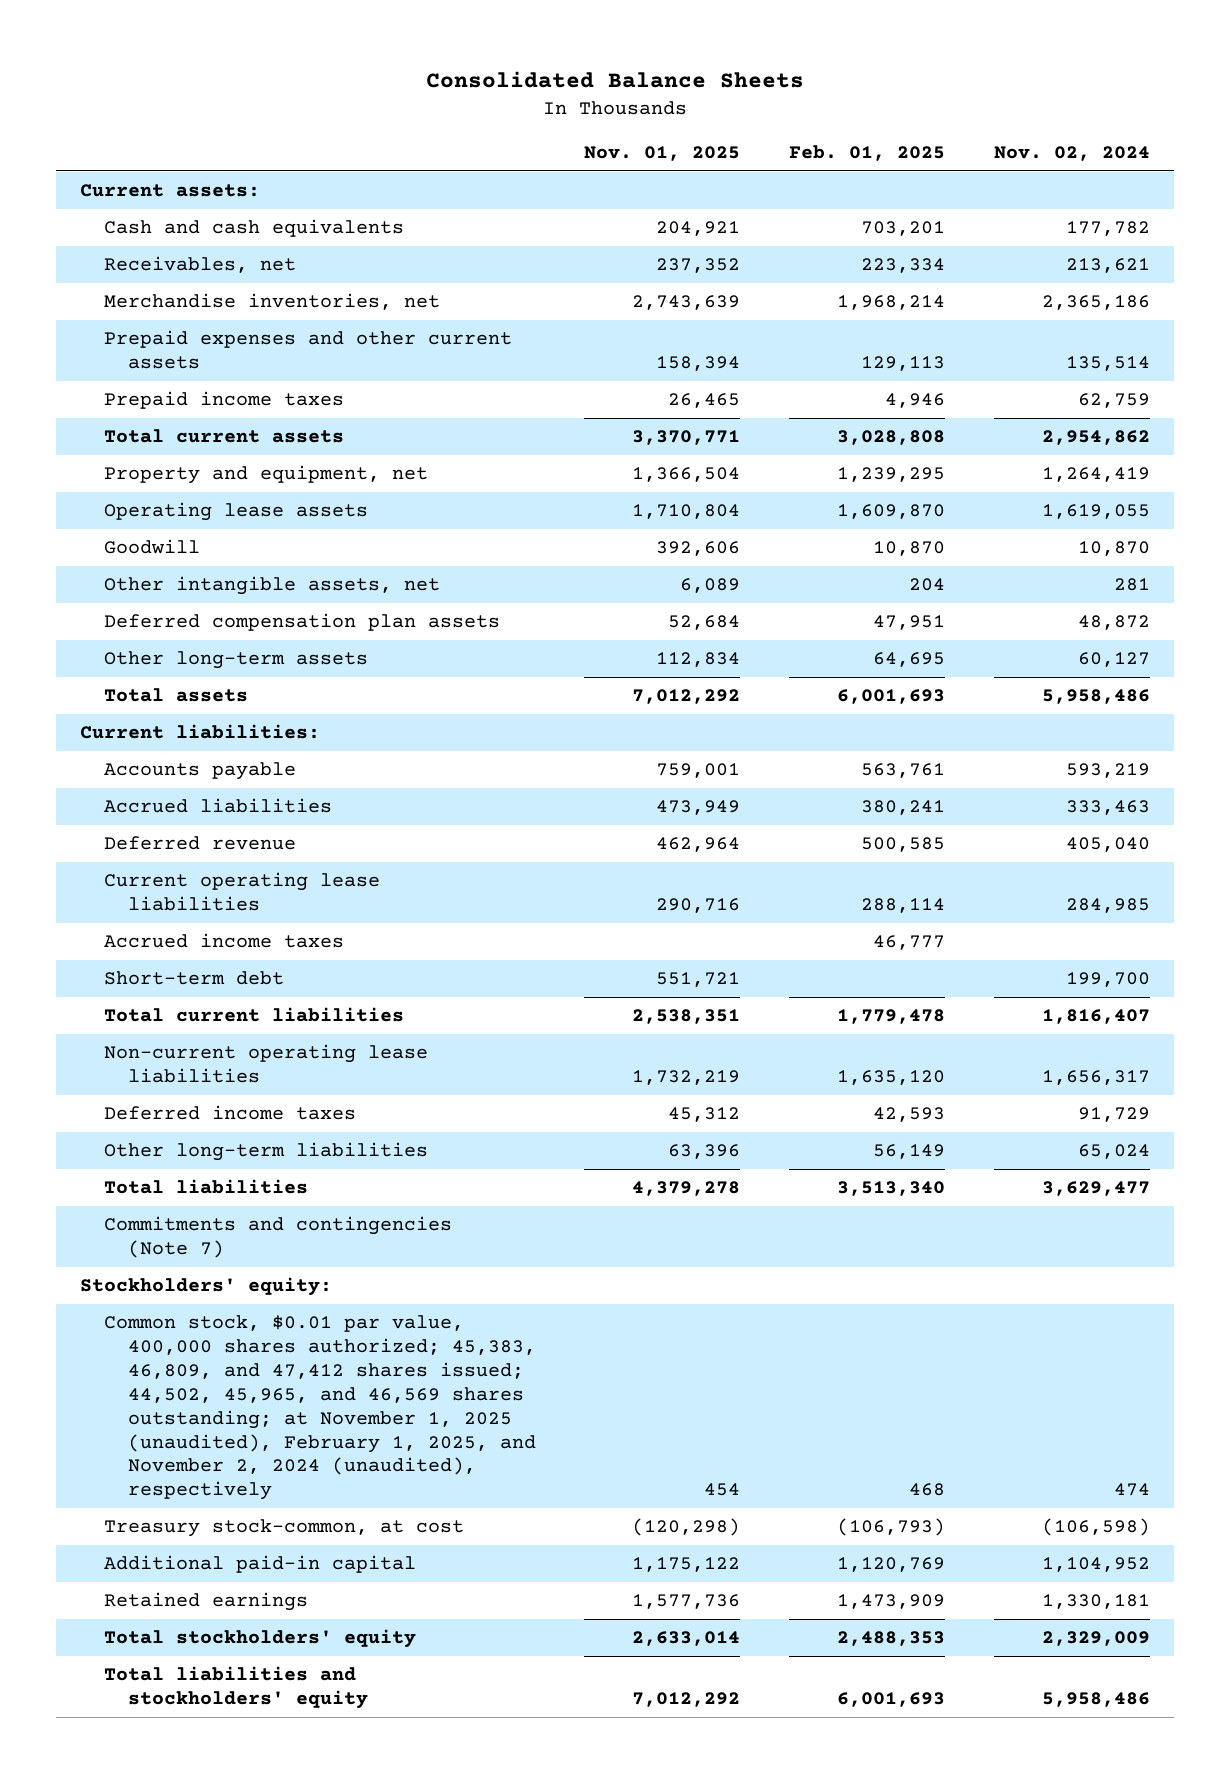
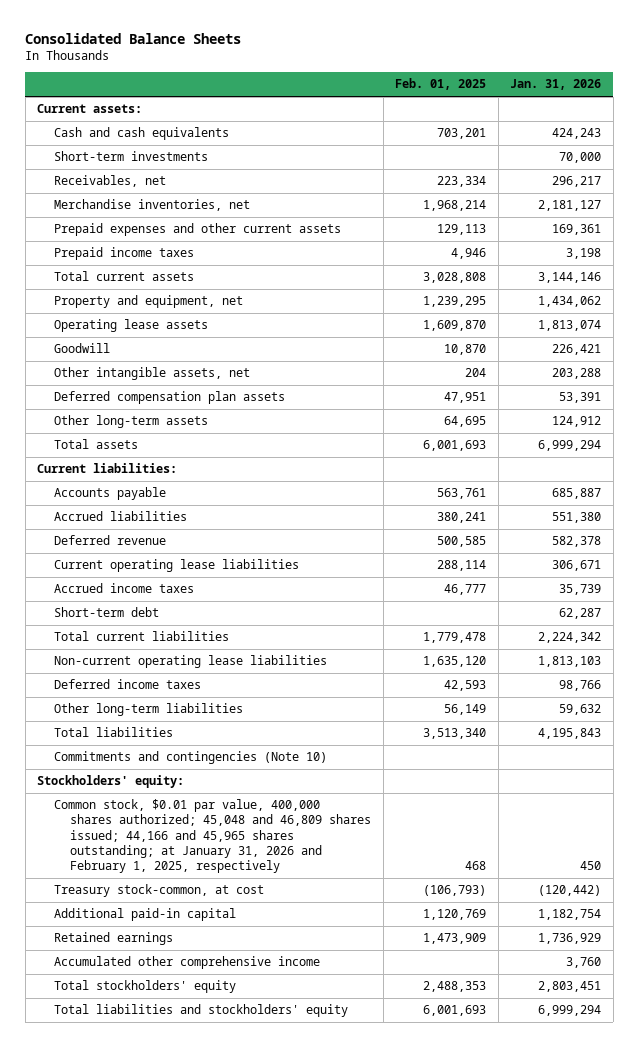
[584,146,741,162] Nov. 01, 2025 -> none
[993,146,1150,162] Nov. 02, 2024 -> none
none -> [510,79,602,91] Jan. 31, 2026
none -> [53,151,208,162] Short-term investments
[103,1216,452,1259] Commitments and contingencies (Note 7) -> [53,751,327,765] Commitments and contingencies (Note 10)
[103,1315,536,1501] Common stock, $0.01 par value, 400,000 shares authorized; 45,383, 46,809, and 47,412 shares issued; 44,502, 45,965, and 46,569 shares outstanding; at November 1, 2025 (unaudited), February 1, 2025, and November 2, 2024 (unaudited), respectively -> [53,799,372,873] Common stock, $0.01 par value, 400,000 shares authorized; 45,048 and 46,809 shares issued; 44,166 and 45,965 shares outstanding; at January 31, 2026 and February 1, 2025, respectively
none -> [53,956,320,970] Accumulated other comprehensive income

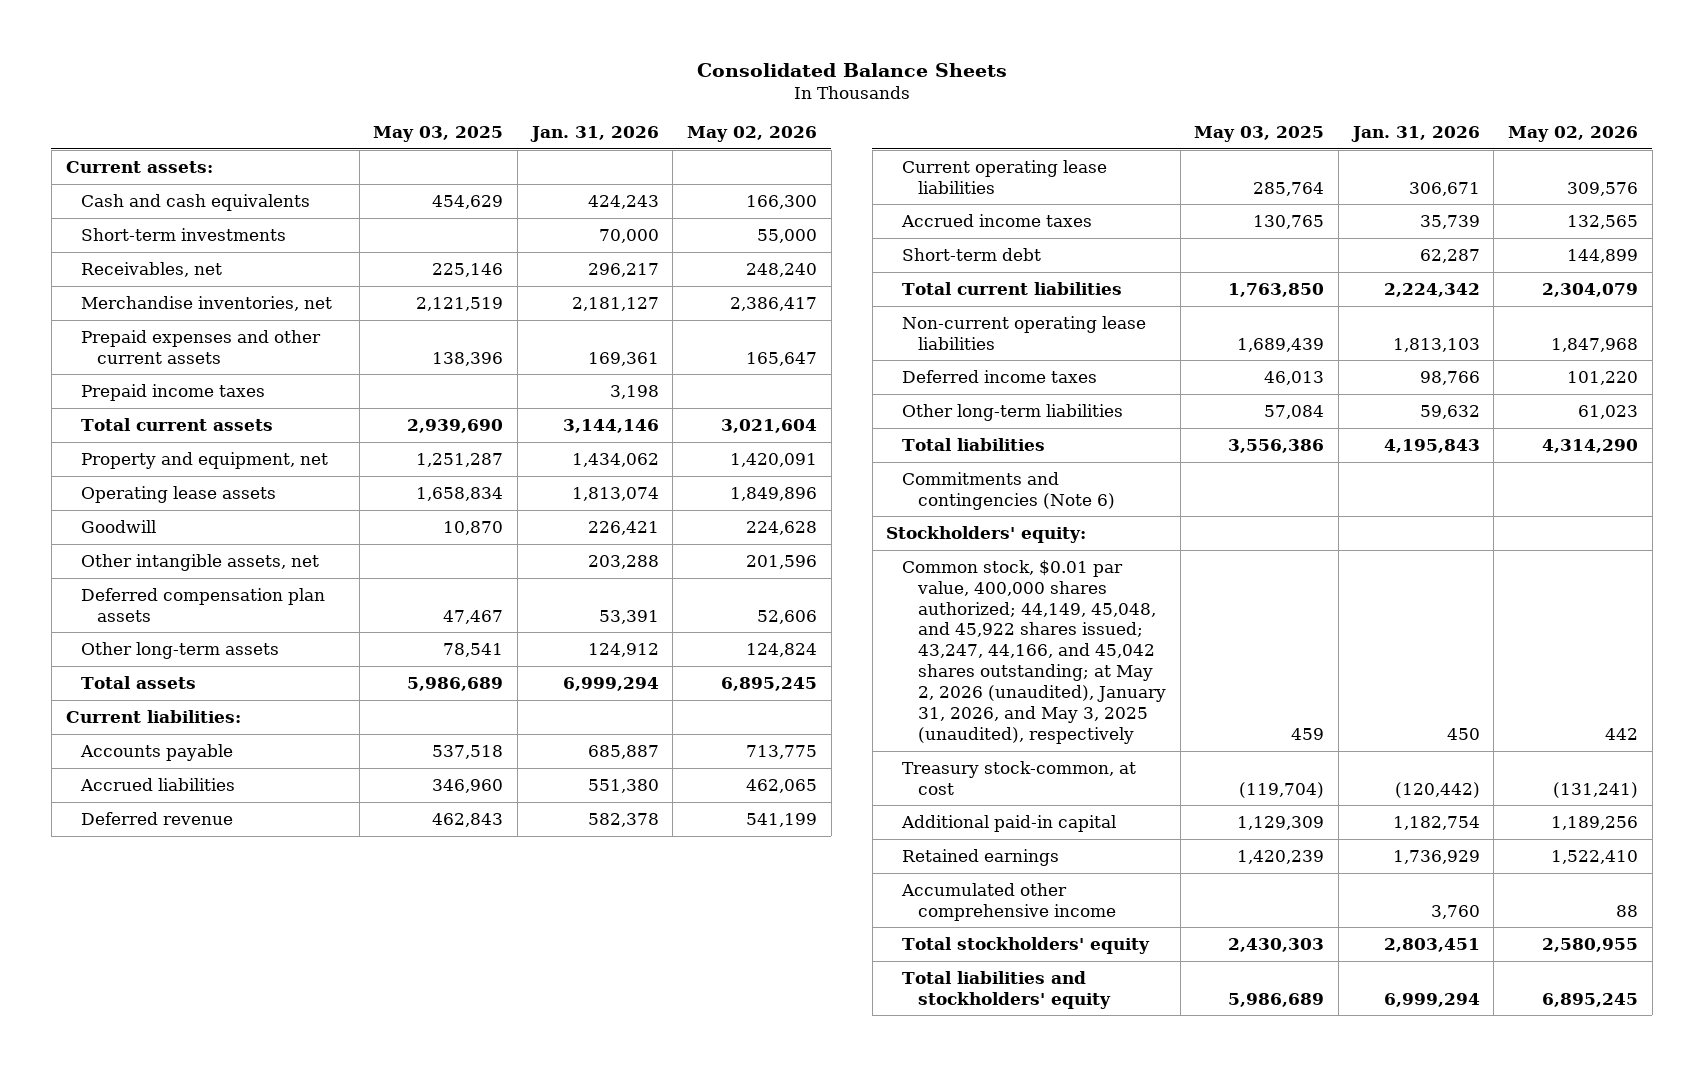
[395,78,487,91] Feb. 01, 2025 -> none
none -> [373,126,504,143] May 03, 2025
none -> [687,126,818,143] May 02, 2026
[53,751,327,765] Commitments and contingencies (Note 10) -> [902,471,1116,510] Commitments and contingencies (Note 6)
[53,799,372,873] Common stock, $0.01 par value, 400,000 shares authorized; 45,048 and 46,809 shares issued; 44,166 and 45,965 shares outstanding; at January 31, 2026 and February 1, 2025, respectively -> [902,559,1167,744] Common stock, $0.01 par value, 400,000 shares authorized; 44,149, 45,048, and 45,922 shares issued; 43,247, 44,166, and 45,042 shares outstanding; at May 2, 2026 (unaudited), January 31, 2026, and May 3, 2025 (unaudited), respectively

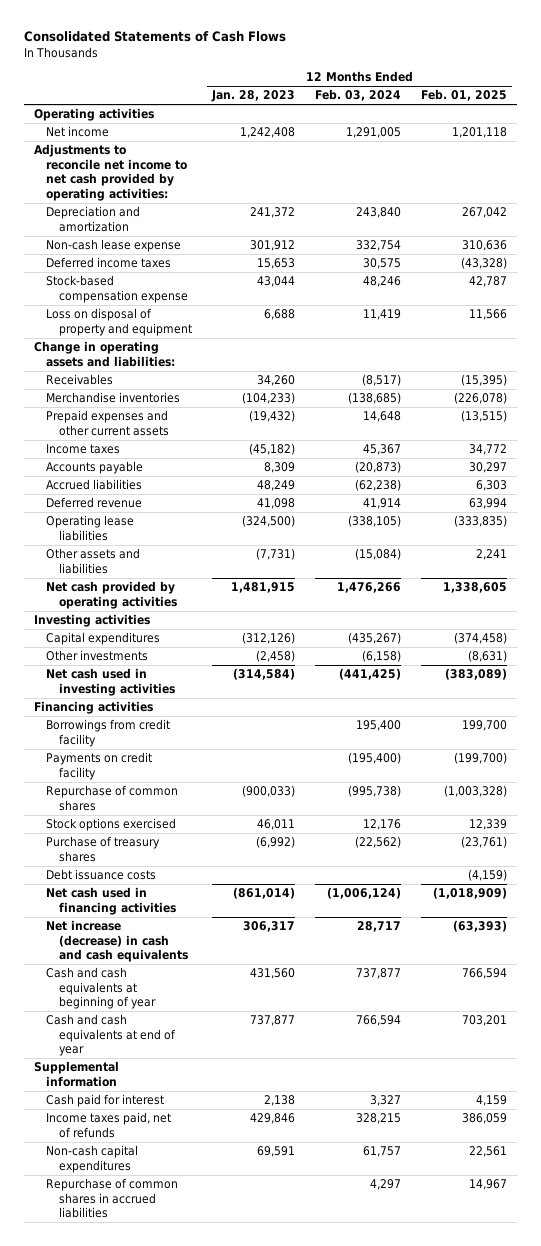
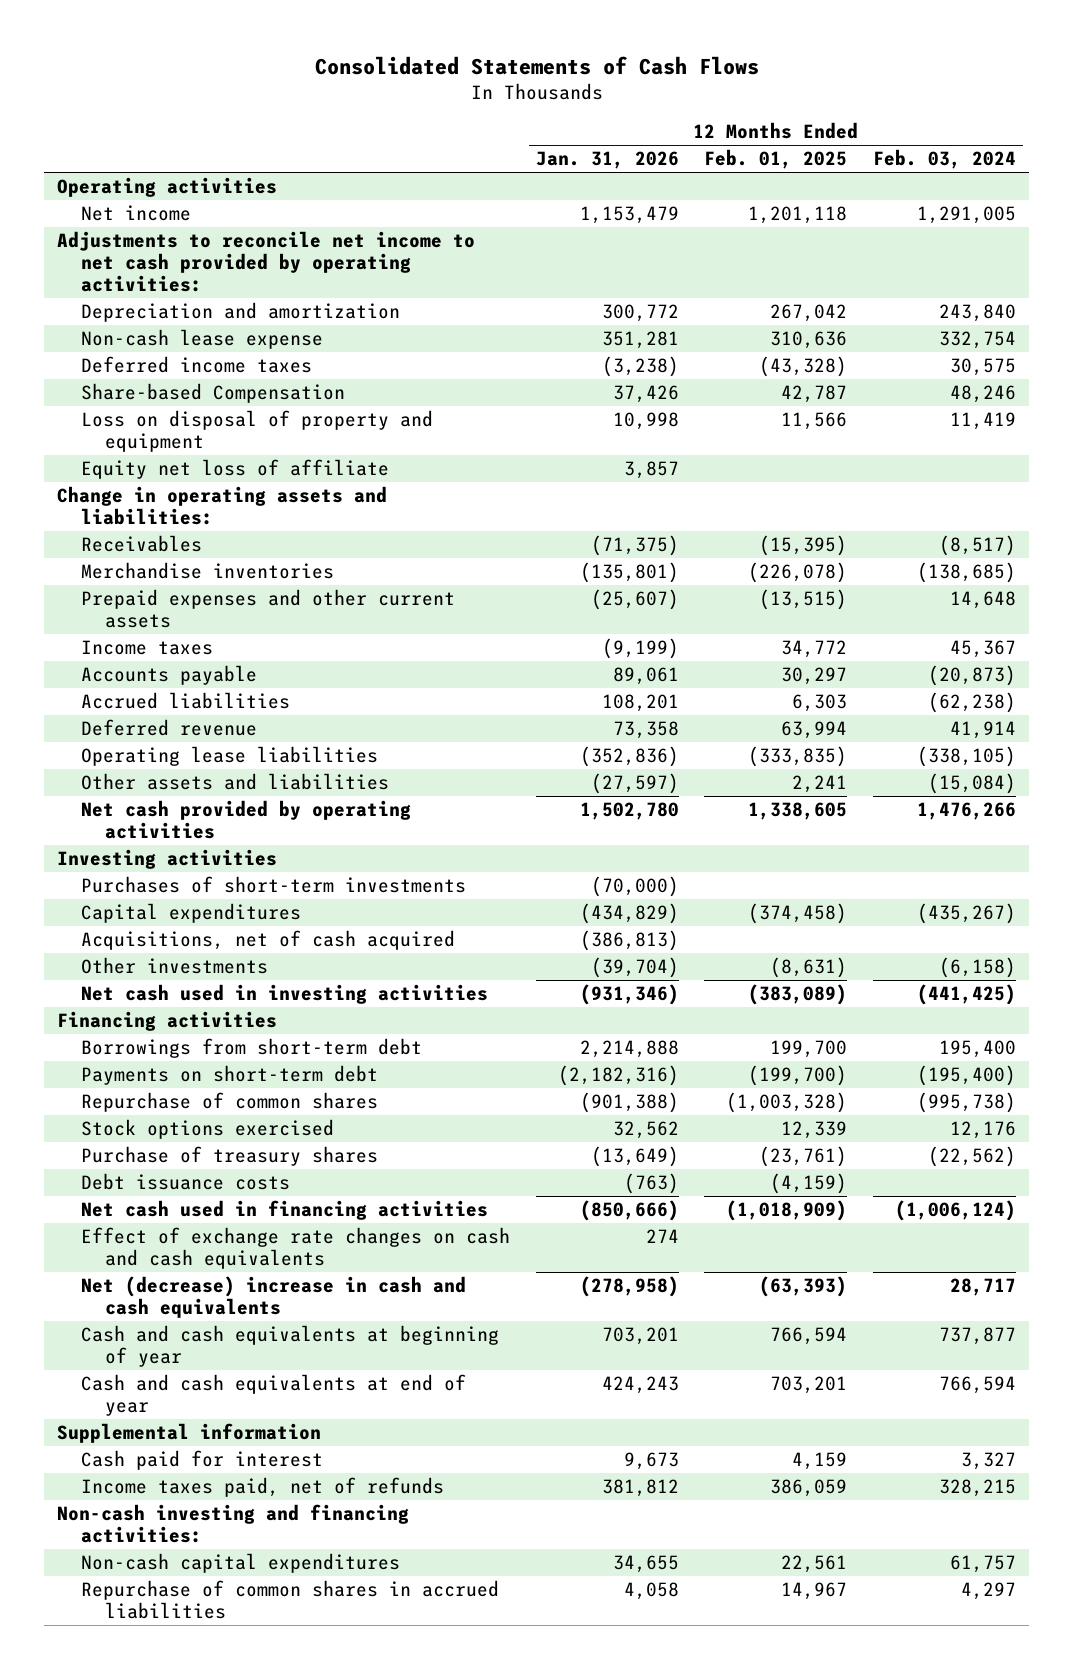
[210,90,295,103] Jan. 28, 2023 -> none
none -> [535,151,679,170] Jan. 31, 2026
[46,275,188,303] Stock-based compensation expense -> [80,383,345,404] Share-based Compensation
none -> [80,459,389,480] Equity net loss of affiliate
none -> [80,876,466,894] Purchases of short-term investments
none -> [80,930,455,951] Acquisitions, net of cash acquired
[46,719,171,747] Borrowings from credit facility -> [80,1038,422,1059] Borrowings from short-term debt
[46,752,153,780] Payments on credit facility -> [80,1065,378,1086] Payments on short-term debt
none -> [80,1227,510,1269] Effect of exchange rate changes on cash and cash equivalents
[46,920,188,963] Net increase (decrease) in cash and cash equivalents -> [80,1276,466,1318] Net (decrease) increase in cash and cash equivalents
none -> [57,1504,410,1543] Non-cash investing and financing activities:

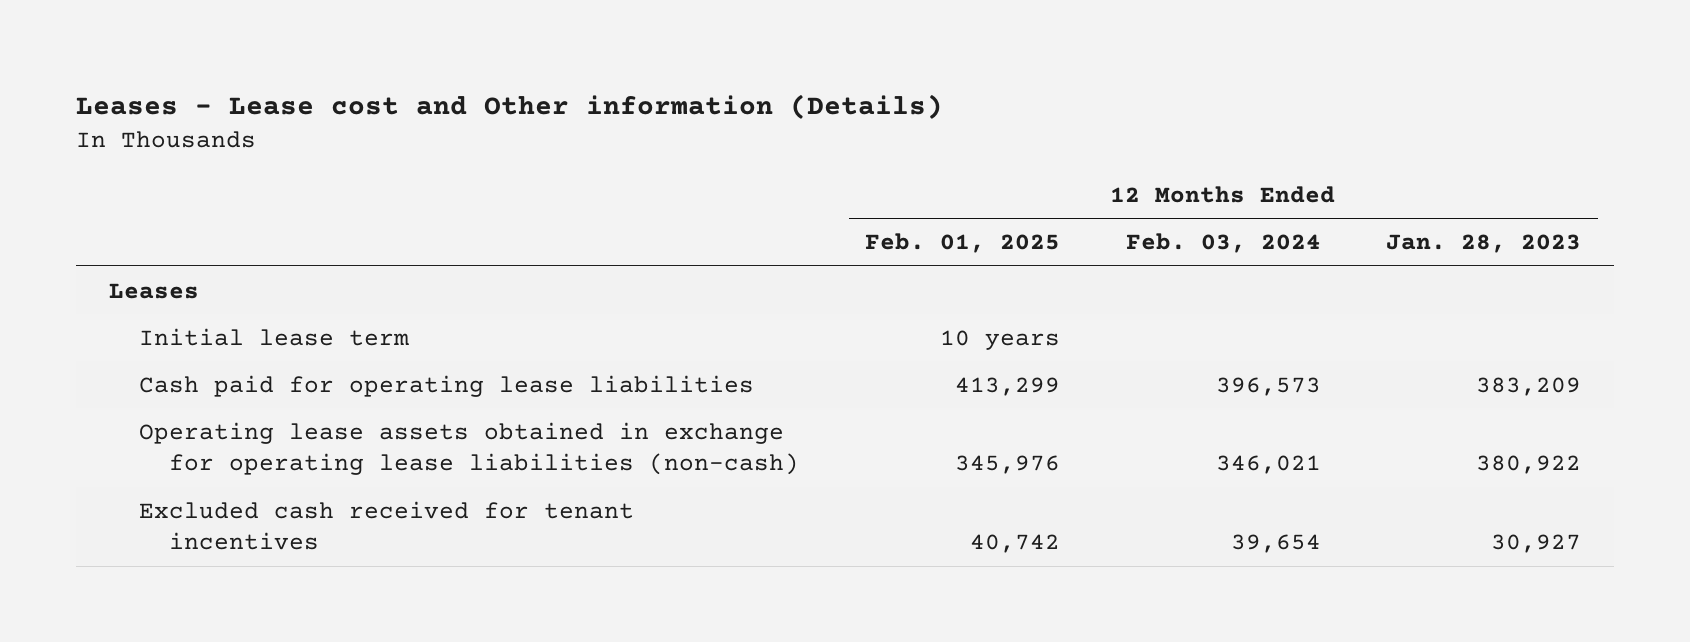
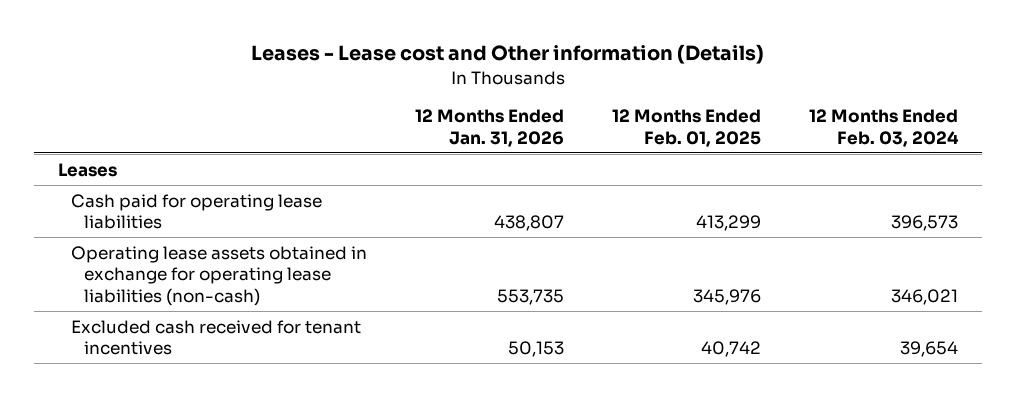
[1386,234,1582,254] Jan. 28, 2023 -> none
none -> [415,109,565,147] 12 Months Ended Jan. 31, 2026
[139,327,410,346] Initial lease term -> none

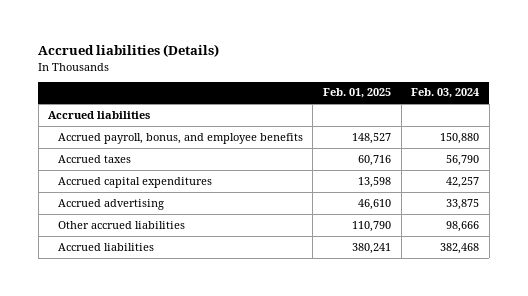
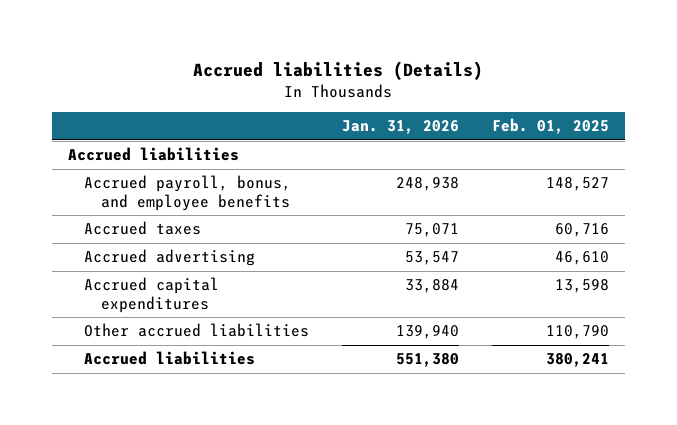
[411,88,480,99] Feb. 03, 2024 -> none
none -> [341,120,459,135] Jan. 31, 2026
[57,176,212,188] Accrued capital expenditures -> [84,277,220,313] Accrued capital expenditures

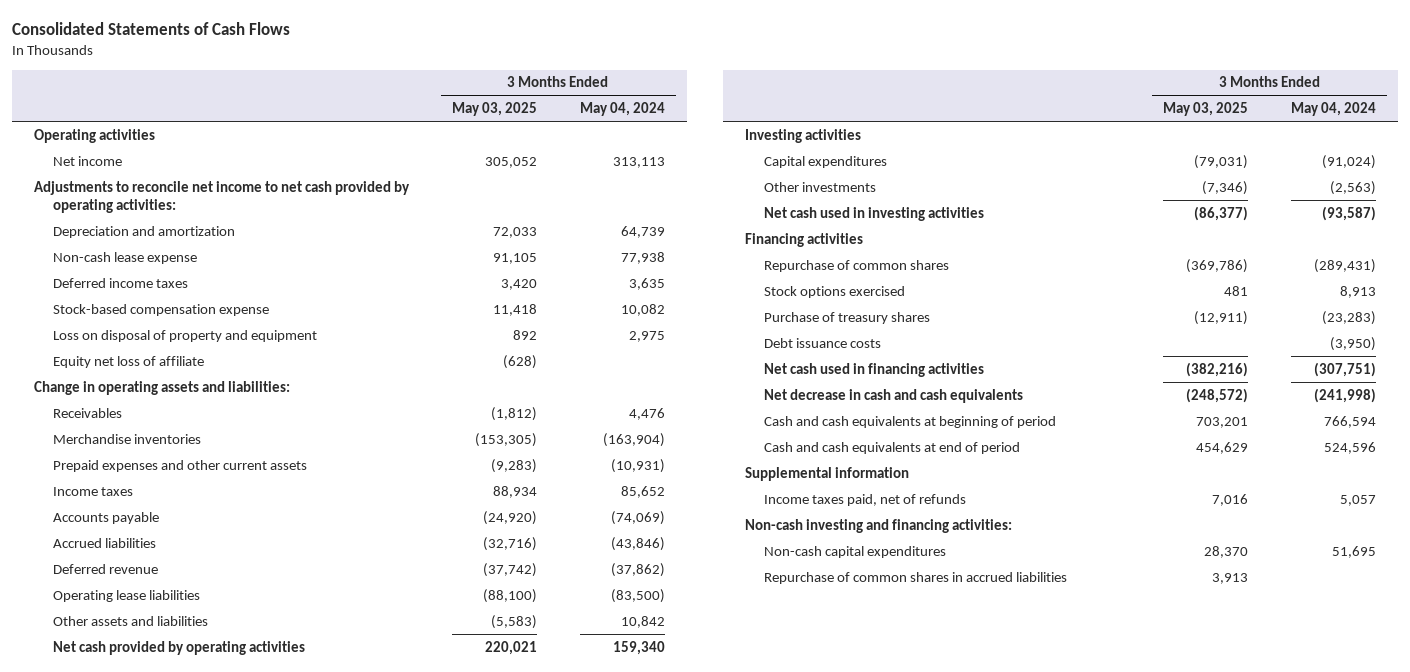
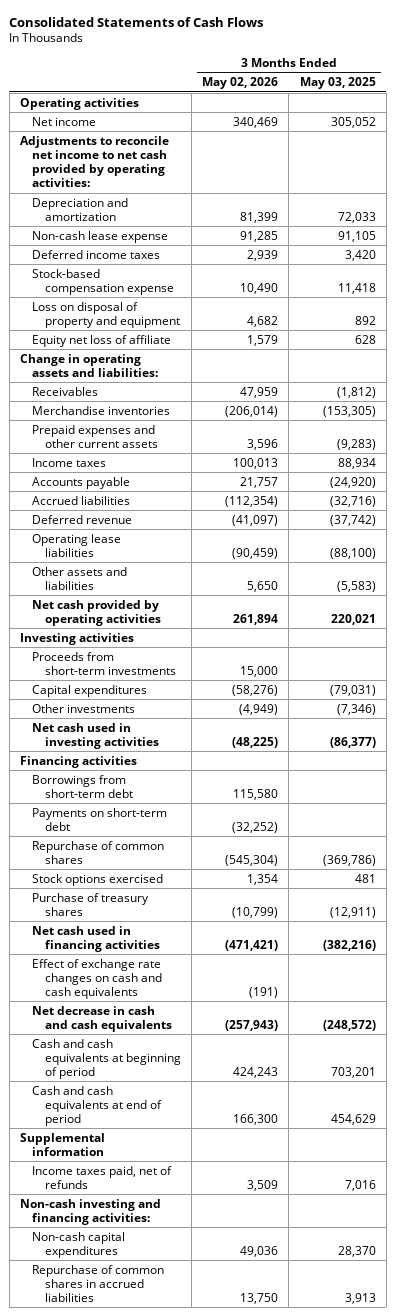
[579,102,665,117] May 04, 2024 -> none
none -> [202,77,279,90] May 02, 2026
[502,354,537,369] (628) -> [354,334,376,344] 628
none -> [32,651,176,675] Proceeds from short-term investments
none -> [32,774,133,798] Borrowings from short-term debt
none -> [32,807,168,831] Payments on short-term debt
[764,337,882,348] Debt issuance costs -> none
none -> [32,958,162,999] Effect of exchange rate changes on cash and cash equivalents

